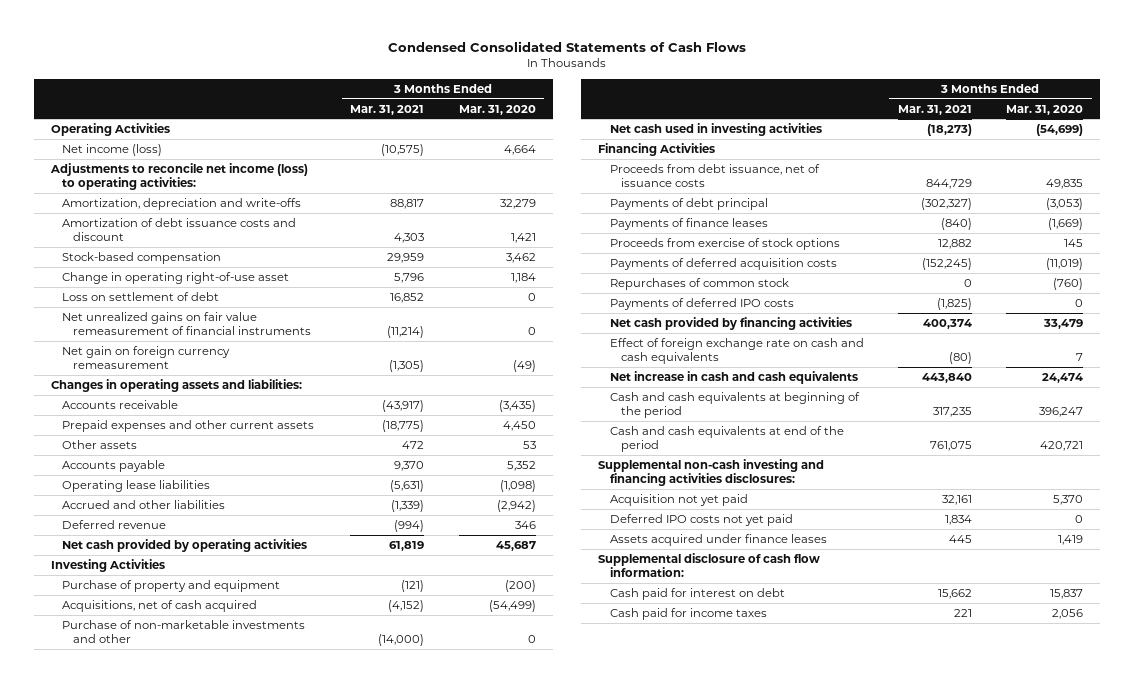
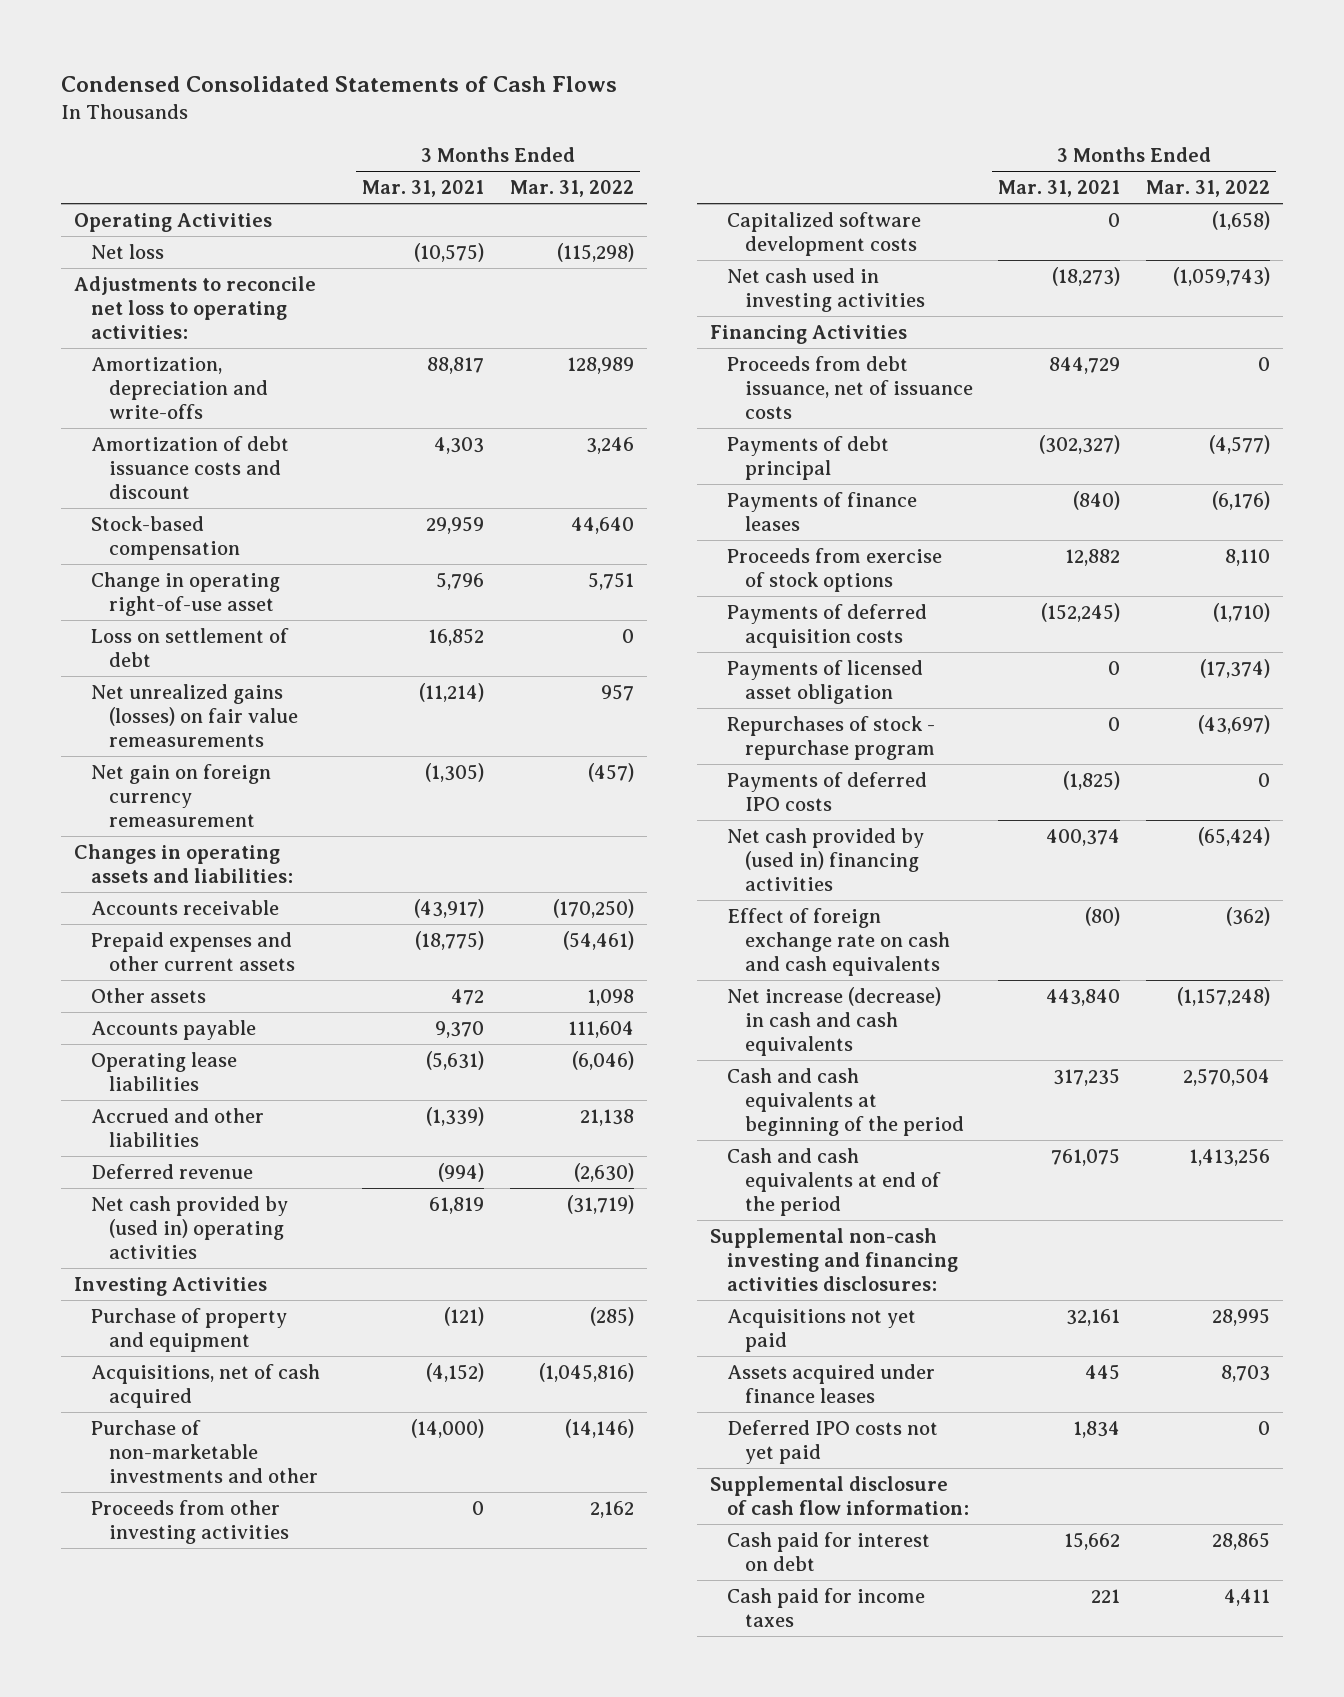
[458,104,536,115] Mar. 31, 2020 -> none
none -> [509,180,634,198] Mar. 31, 2022
[62,143,163,156] Net income (loss) -> [91,243,165,259] Net loss
[49,162,308,191] Adjustments to reconcile net income (loss) to operating activities: -> [73,275,316,339] Adjustments to reconcile net loss to operating activities:
[62,311,312,336] Net unrealized gains on fair value remeasurement of financial instruments -> [91,683,298,747] Net unrealized gains (losses) on fair value remeasurements
[62,538,308,552] Net cash provided by operating activities -> [91,1195,289,1259] Net cash provided by (used in) operating activities
none -> [91,1499,289,1544] Proceeds from other investing activities
none -> [727,211,922,256] Capitalized software development costs
none -> [727,659,924,704] Payments of licensed asset obligation
[609,277,789,290] Repurchases of common stock -> [727,715,936,760] Repurchases of stock - repurchase program
[609,316,852,330] Net cash provided by financing activities -> [727,827,925,891] Net cash provided by (used in) financing activities
[609,370,858,384] Net increase in cash and cash equivalents -> [727,986,942,1056] Net increase (decrease) in cash and cash equivalents
[609,493,748,506] Acquisition not yet paid -> [727,1308,917,1352] Acquisitions not yet paid
[609,513,793,526] Deferred IPO costs not yet paid -> [727,1419,939,1464] Deferred IPO costs not yet paid

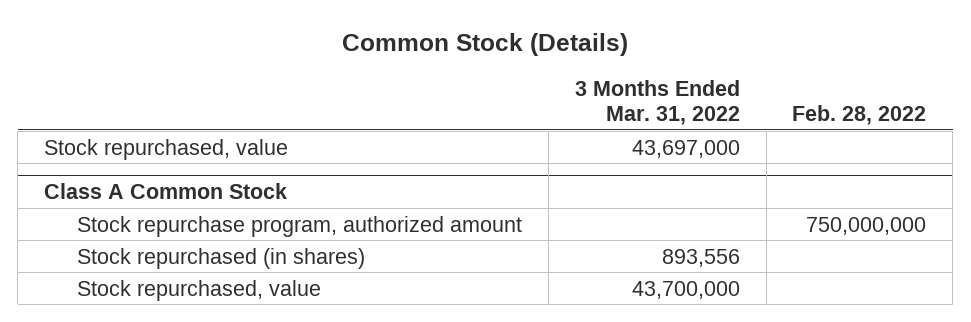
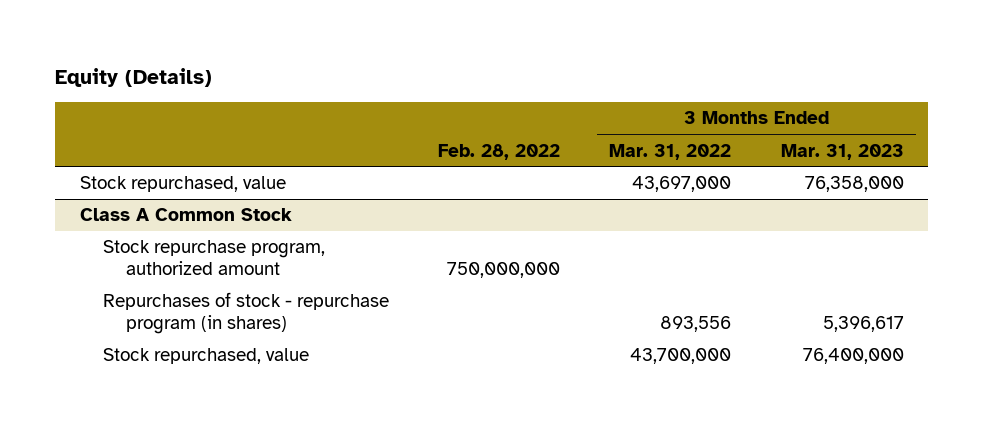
[342,33,629,57] Common Stock (Details) -> [55,67,213,87] Equity (Details)
none -> [780,143,904,160] Mar. 31, 2023
[77,247,366,269] Stock repurchased (in shares) -> [102,292,389,335] Repurchases of stock - repurchase program (in shares)

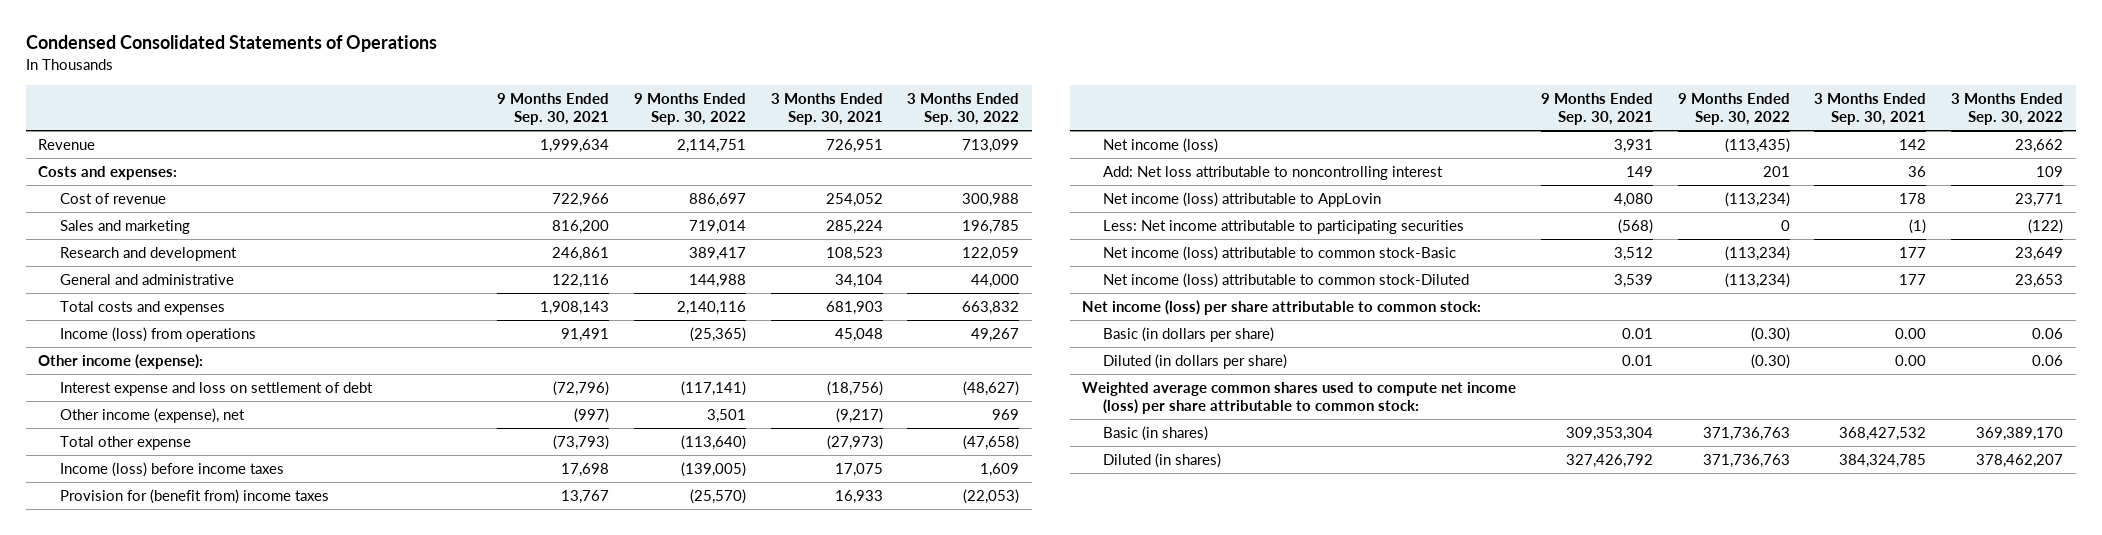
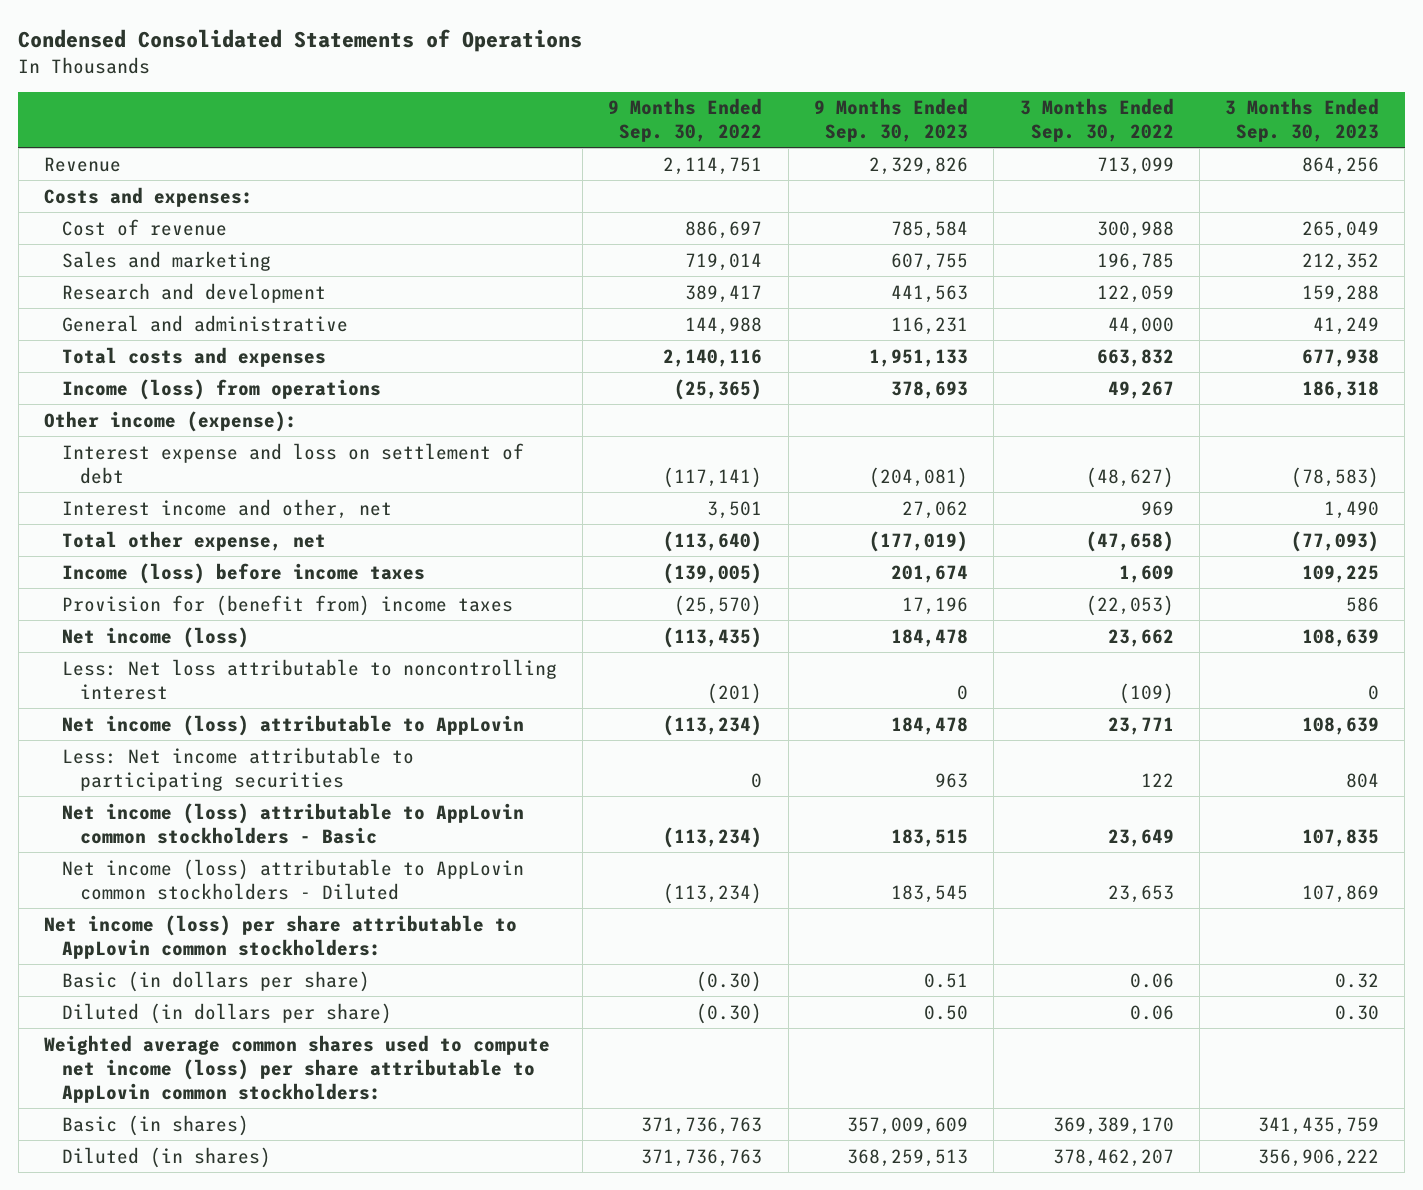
[497,92,610,126] 9 Months Ended Sep. 30, 2021 -> none
[770,92,883,126] 3 Months Ended Sep. 30, 2021 -> none
none -> [813,98,968,143] 9 Months Ended Sep. 30, 2023
none -> [1225,98,1380,143] 3 Months Ended Sep. 30, 2023
[59,407,245,423] Other income (expense), net -> [61,498,392,519] Interest income and other, net
[59,435,191,450] Total other expense -> [61,530,326,551] Total other expense, net
[1103,165,1444,180] Add: Net loss attributable to noncontrolling interest -> [61,658,557,700] Less: Net loss attributable to noncontrolling interest
[1762,165,1790,177] 201 -> [707,682,763,704] (201)
[2036,165,2064,177] 109 -> [1118,682,1174,704] (109)
[2028,218,2064,234] (122) -> [1140,772,1174,787] 122
[1103,245,1457,261] Net income (loss) attributable to common stock-Basic -> [61,802,524,844] Net income (loss) attributable to AppLovin common stockholders - Basic
[1103,272,1470,288] Net income (loss) attributable to common stock-Diluted -> [61,858,524,900] Net income (loss) attributable to AppLovin common stockholders - Diluted
[1082,299,1482,315] Net income (loss) per share attributable to common stock: -> [44,914,518,959] Net income (loss) per share attributable to AppLovin common stockholders:
[1082,381,1517,415] Weighted average common shares used to compute net income (loss) per share attributable to common stock: -> [44,1034,551,1103] Weighted average common shares used to compute net income (loss) per share attributable to AppLovin common stockholders:

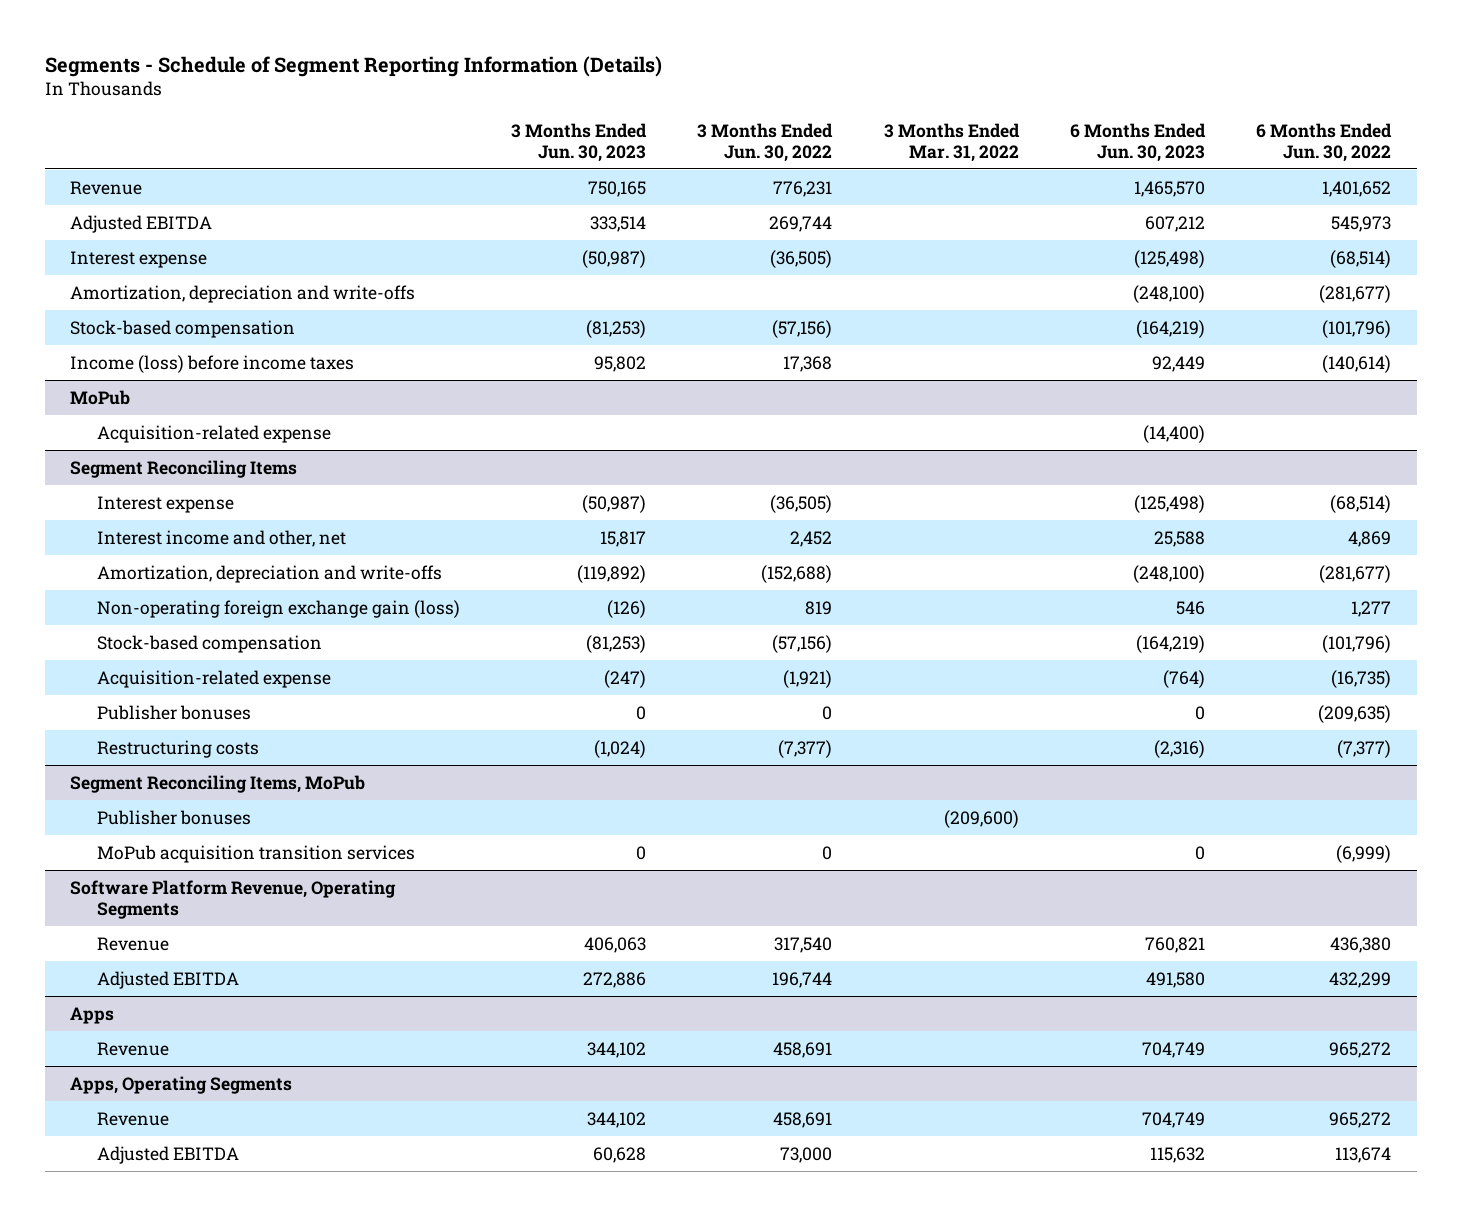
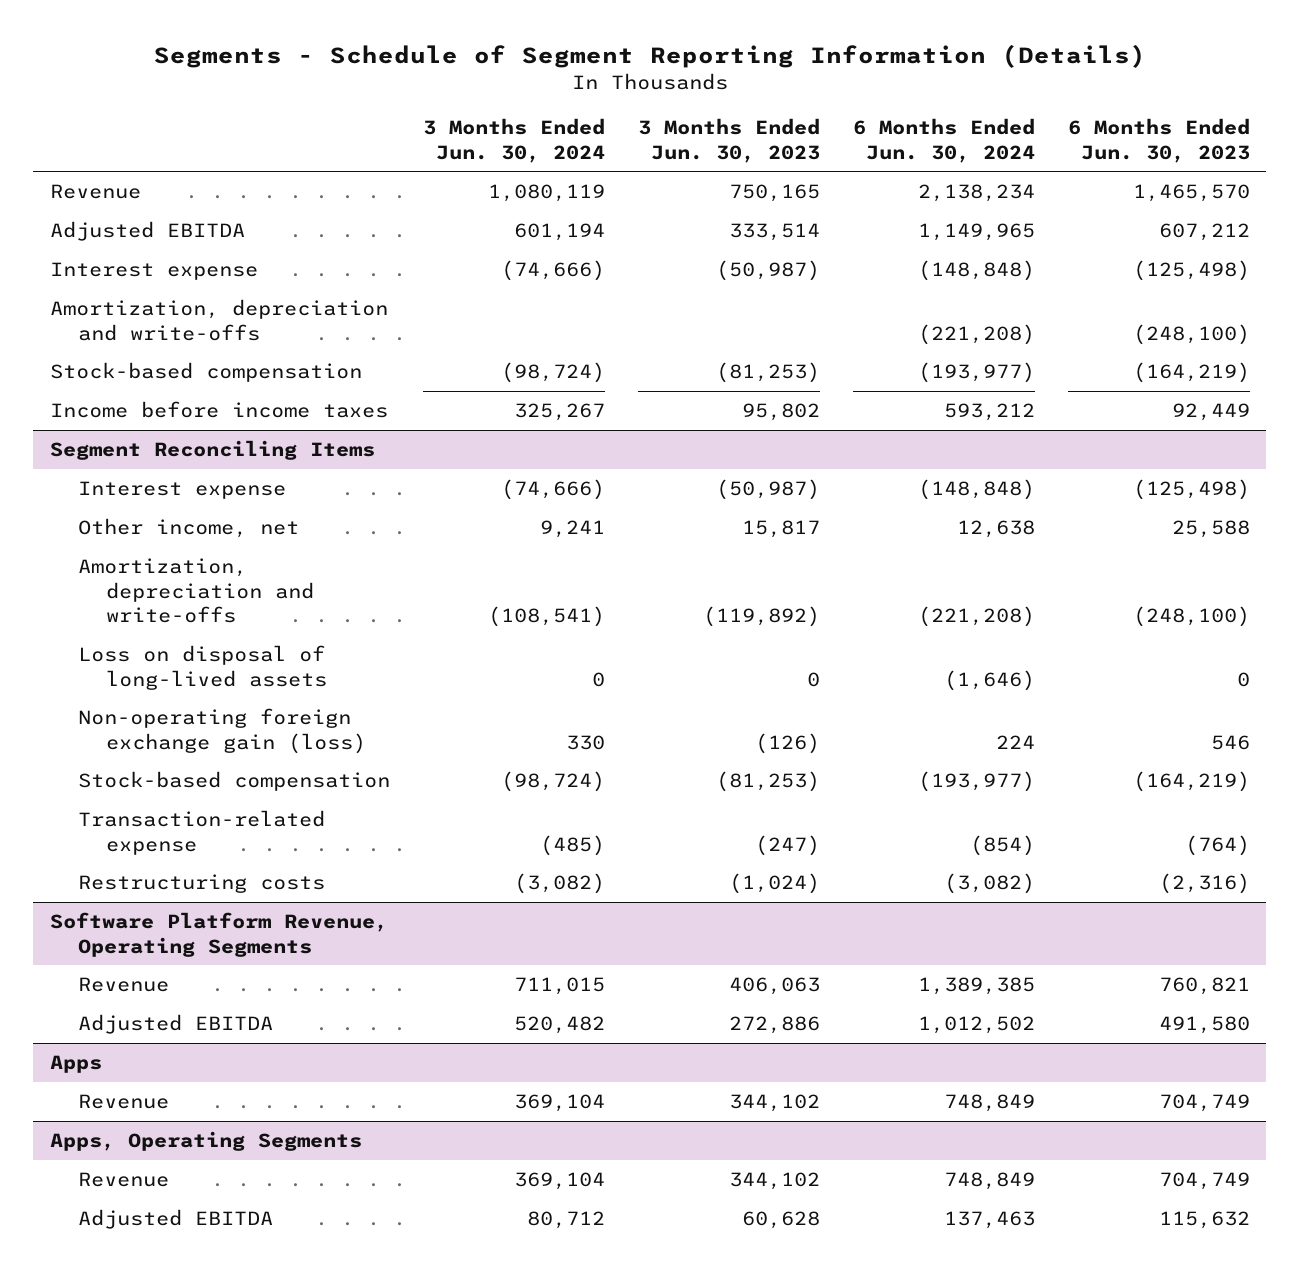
[697,122,834,162] 3 Months Ended Jun. 30, 2022 -> none
[883,122,1020,162] 3 Months Ended Mar. 31, 2022 -> none
[1256,122,1393,162] 6 Months Ended Jun. 30, 2022 -> none
none -> [422,118,605,163] 3 Months Ended Jun. 30, 2024
none -> [852,118,1035,163] 6 Months Ended Jun. 30, 2024
[70,389,131,405] MoPub -> none
[96,424,331,443] Acquisition-related expense -> none
[70,354,355,373] Income (loss) before income taxes -> [49,401,388,419] Income before income taxes
[96,529,346,547] Interest income and other, net -> [77,518,299,539] Other income, net
none -> [77,645,327,690] Loss on disposal of long-lived assets
[96,704,251,720] Publisher bonuses -> none
[96,669,331,688] Acquisition-related expense -> [77,810,325,855] Transaction-related expense
[70,774,366,793] Segment Reconciling Items, MoPub -> none
[96,809,251,825] Publisher bonuses -> none
[96,844,415,863] MoPub acquisition transition services -> none

